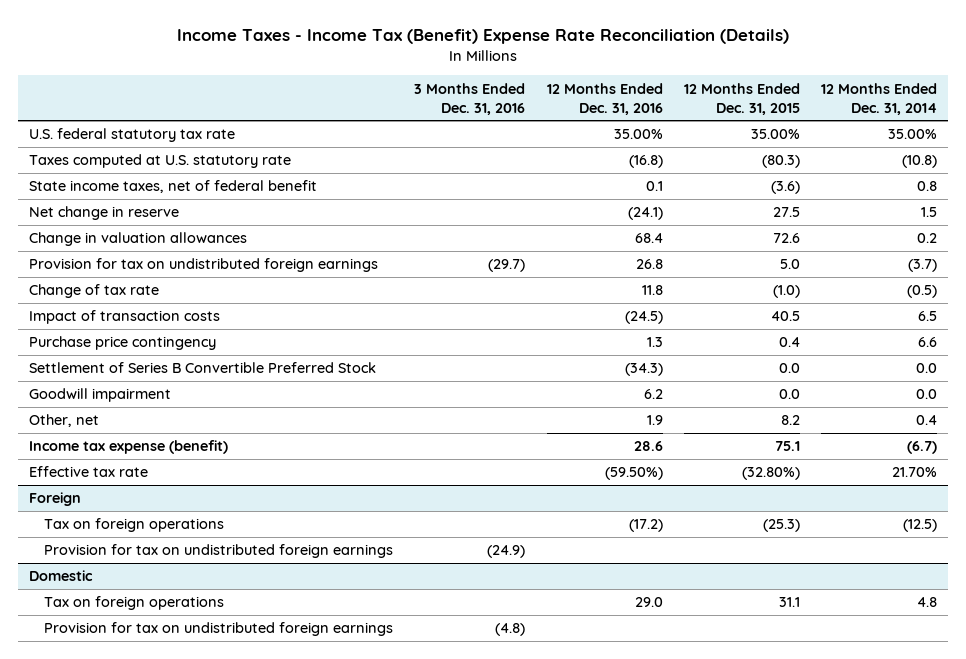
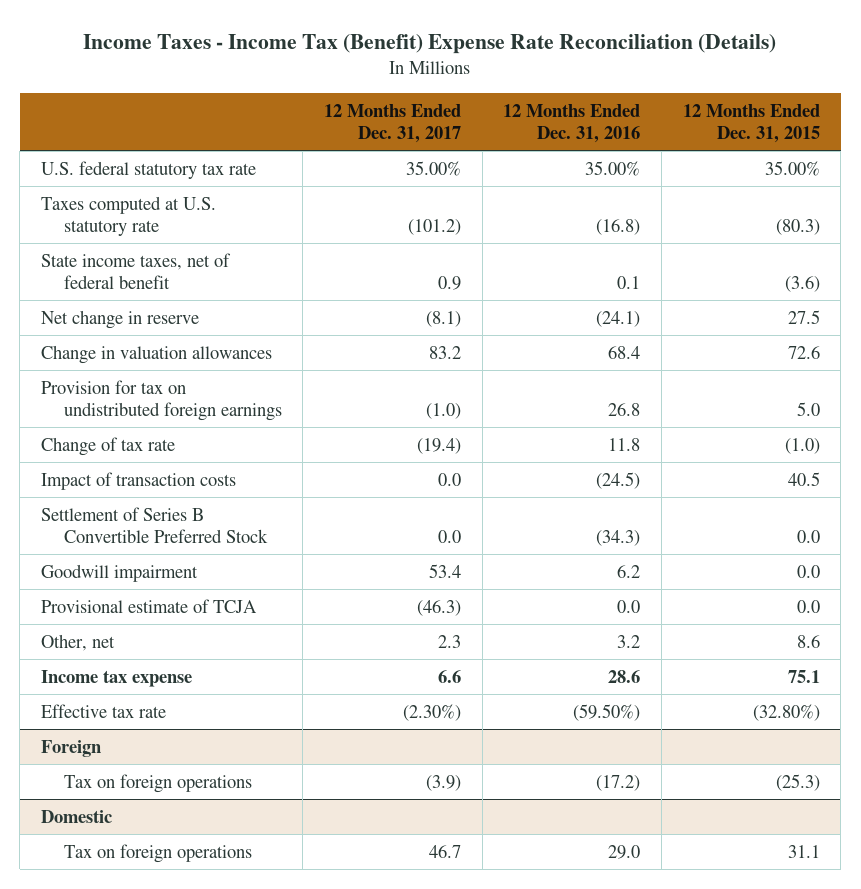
[414,82,526,115] 3 Months Ended Dec. 31, 2016 -> none
[821,82,938,115] 12 Months Ended Dec. 31, 2014 -> none
none -> [323,104,461,143] 12 Months Ended Dec. 31, 2017
[28,336,216,351] Purchase price contingency -> none
none -> [41,598,258,613] Provisional estimate of TCJA
[646,415,663,426] 1.9 -> [617,634,641,648] 3.2
[781,415,801,426] 8.2 -> [796,634,820,648] 8.6
[28,440,228,455] Income tax expense (benefit) -> [41,669,193,687] Income tax expense
[44,544,394,559] Provision for tax on undistributed foreign earnings -> none
[44,622,394,637] Provision for tax on undistributed foreign earnings -> none

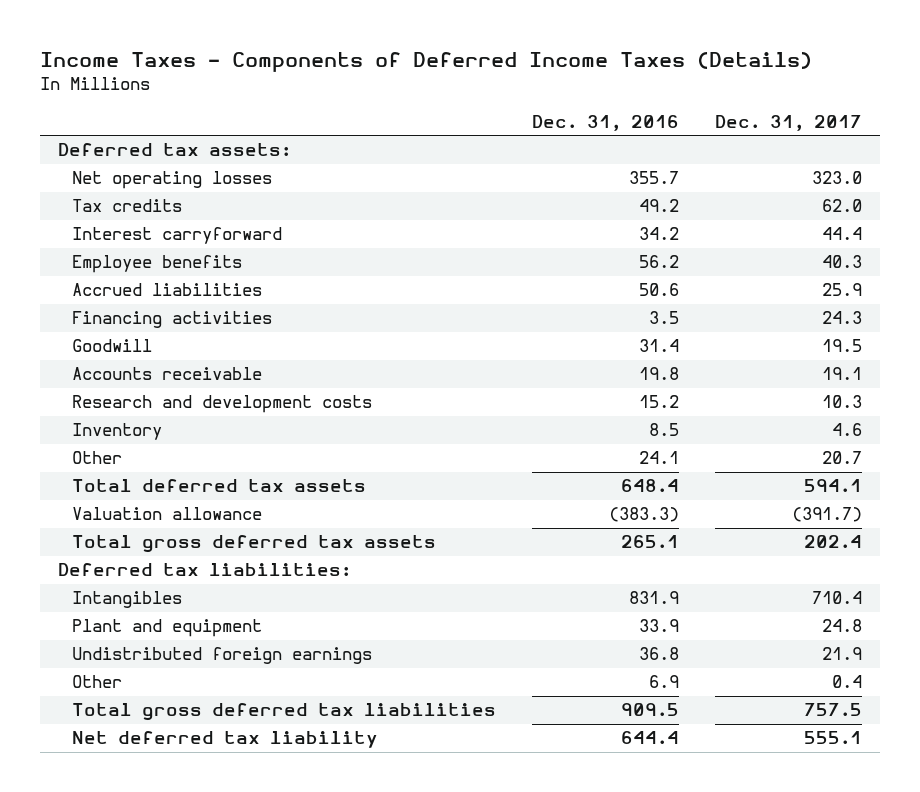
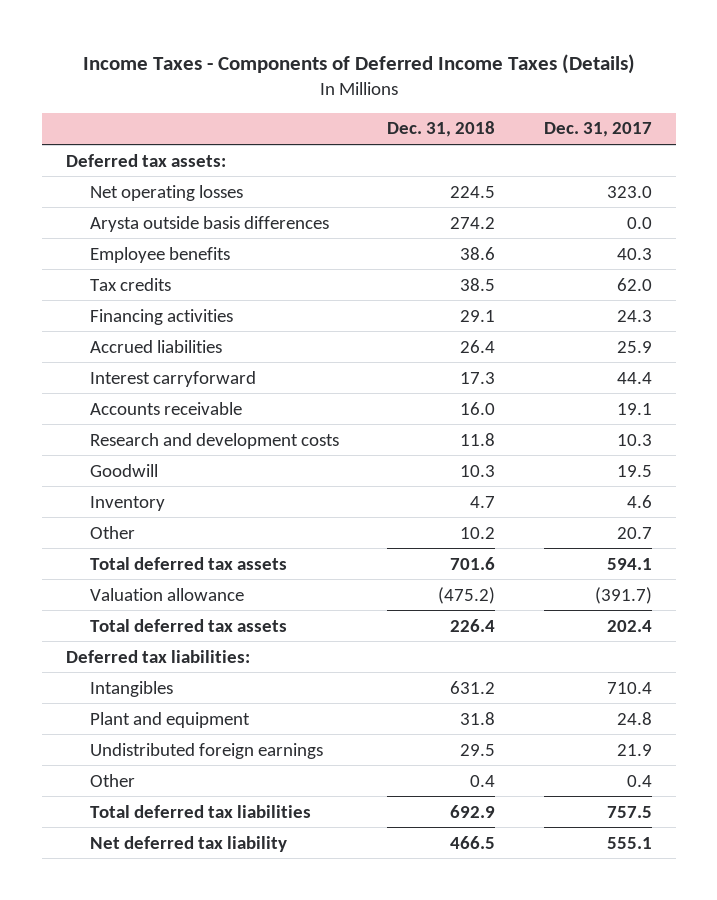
[531,114,679,131] Dec. 31, 2016 -> none
none -> [387,121,496,138] Dec. 31, 2018
none -> [89,215,329,232] Arysta outside basis differences
[71,199,182,213] Tax credits -> [89,277,171,291] Tax credits
[71,283,262,297] Accrued liabilities -> [89,339,222,353] Accrued liabilities
[71,227,282,245] Interest carryforward -> [89,370,256,387] Interest carryforward
[71,339,152,353] Goodwill -> [89,463,158,477] Goodwill
[71,535,436,554] Total gross deferred tax assets -> [89,618,287,632] Total deferred tax assets
[71,703,496,722] Total gross deferred tax liabilities -> [89,804,311,818] Total deferred tax liabilities

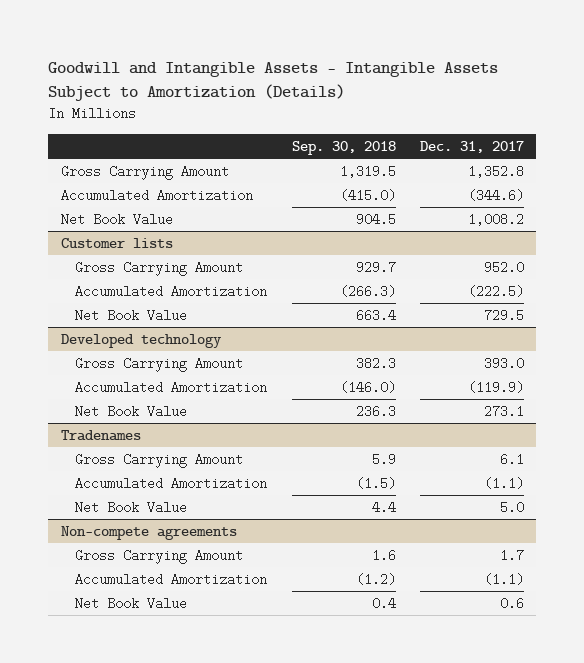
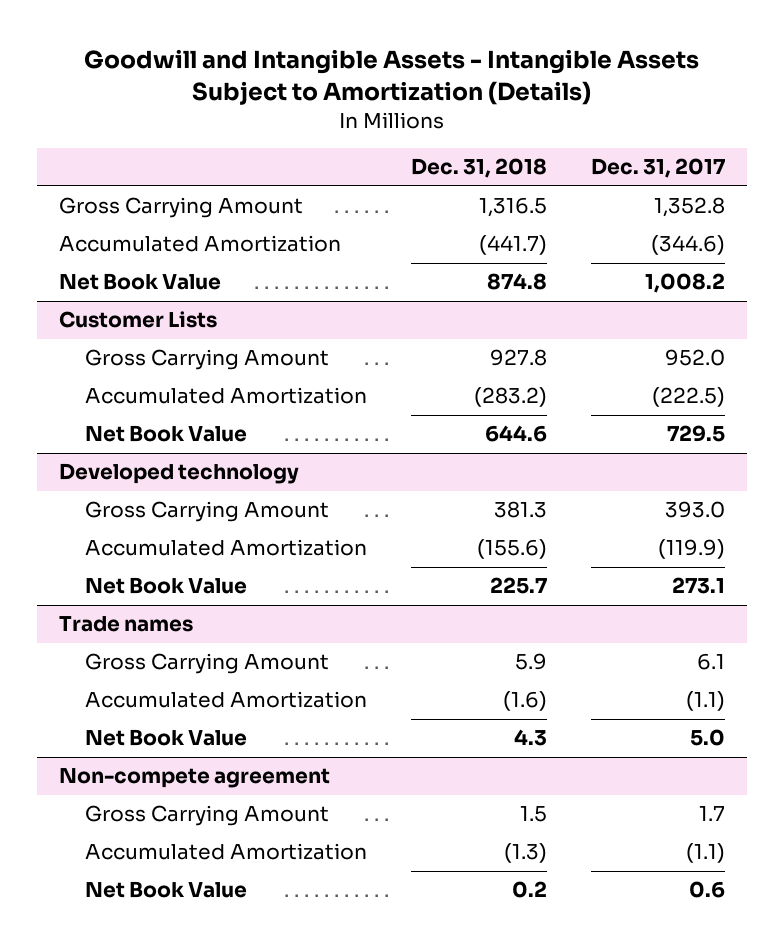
[291,141,396,156] Sep. 30, 2018 -> none
none -> [410,158,547,179] Dec. 31, 2018
[60,237,173,248] Customer lists -> [58,311,217,329] Customer Lists
[60,429,141,441] Tradenames -> none
none -> [58,616,193,633] Trade names
[60,525,237,540] Non-compete agreements -> [58,768,330,789] Non-compete agreement

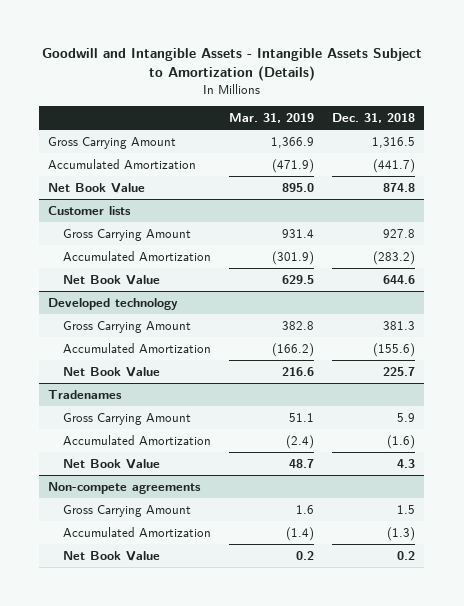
[590,158,725,179] Dec. 31, 2017 -> none
none -> [229,113,315,124] Mar. 31, 2019
[58,311,217,329] Customer Lists -> [48,205,132,215] Customer lists
[58,616,193,633] Trade names -> none
none -> [48,389,123,399] Tradenames
[58,768,330,789] Non-compete agreement -> [48,481,202,494] Non-compete agreements

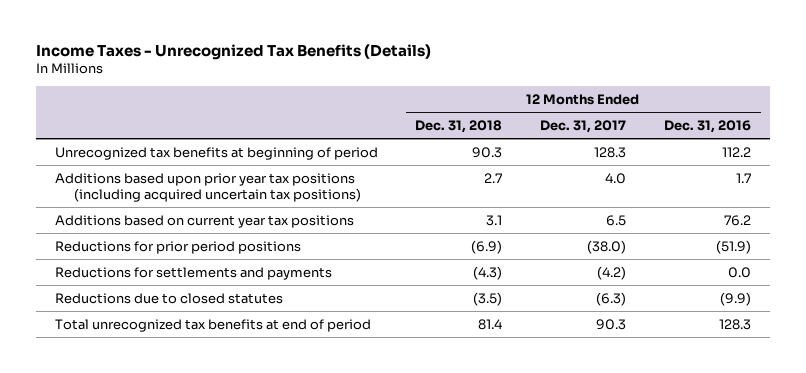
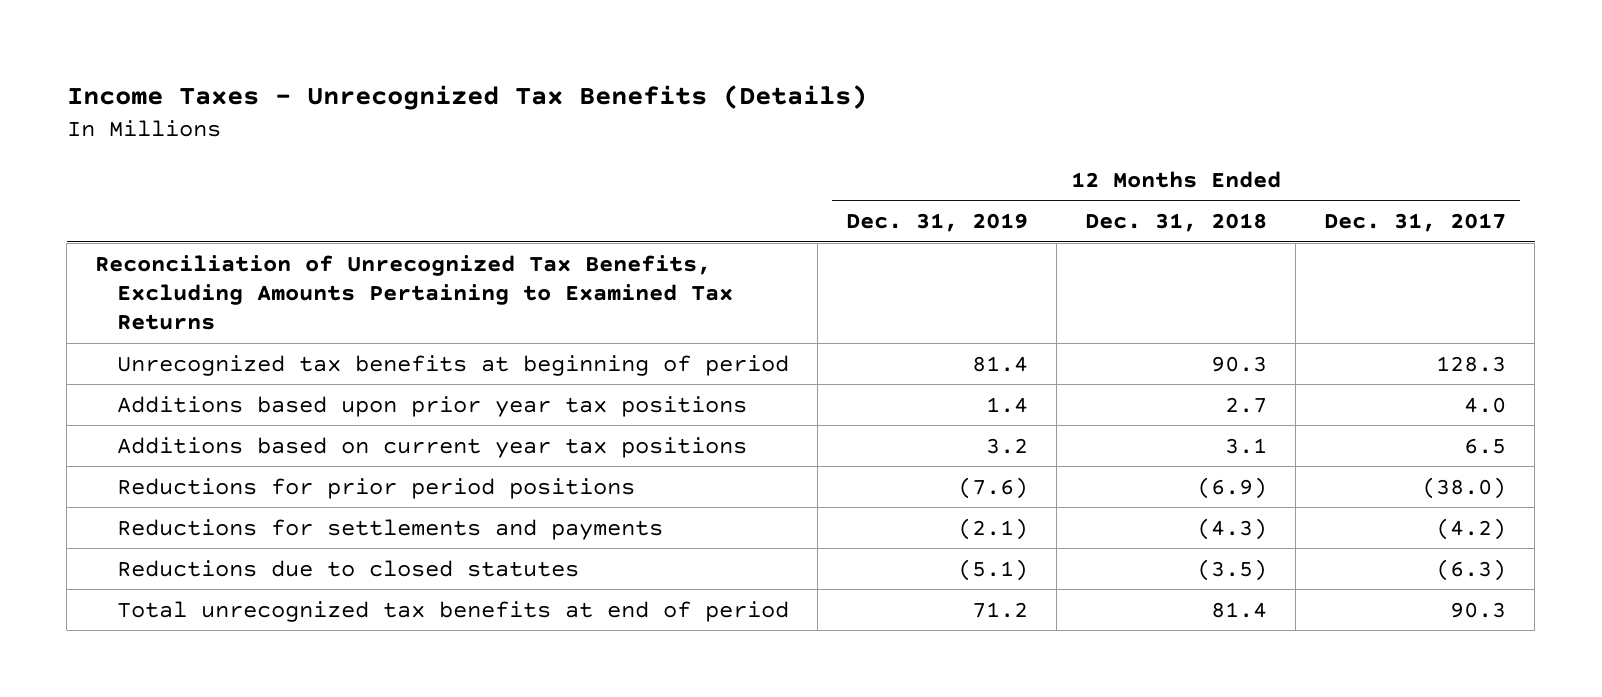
[664,120,752,134] Dec. 31, 2016 -> none
none -> [845,213,1028,233] Dec. 31, 2019
none -> [95,254,733,331] Reconciliation of Unrecognized Tax Benefits, Excluding Amounts Pertaining to Examined Tax Returns
[54,172,362,203] Additions based upon prior year tax positions (including acquired uncertain tax positions) -> [116,395,747,417] Additions based upon prior year tax positions

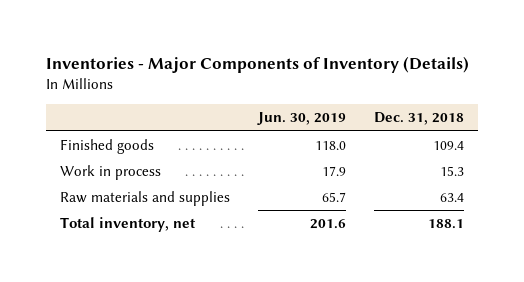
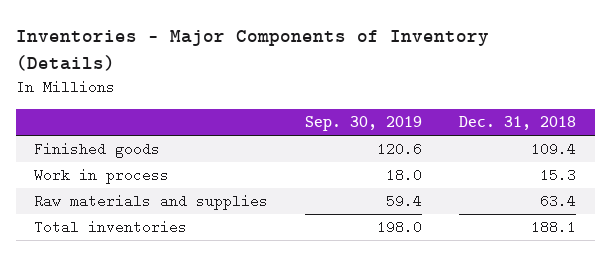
[257,112,347,126] Jun. 30, 2019 -> none
none -> [305,116,423,132] Sep. 30, 2019
[59,217,196,233] Total inventory, net -> [34,220,188,235] Total inventories

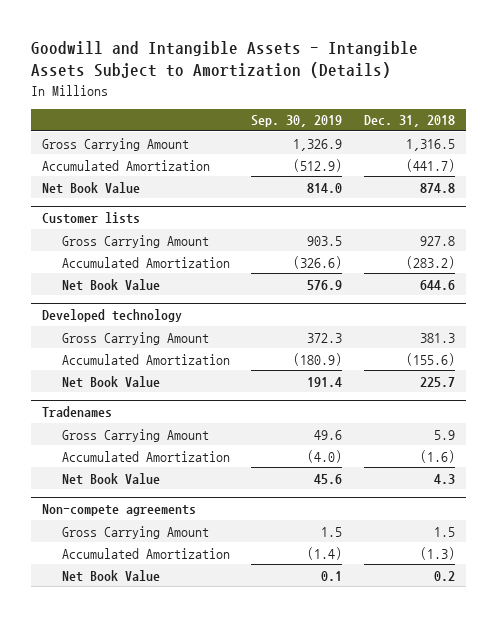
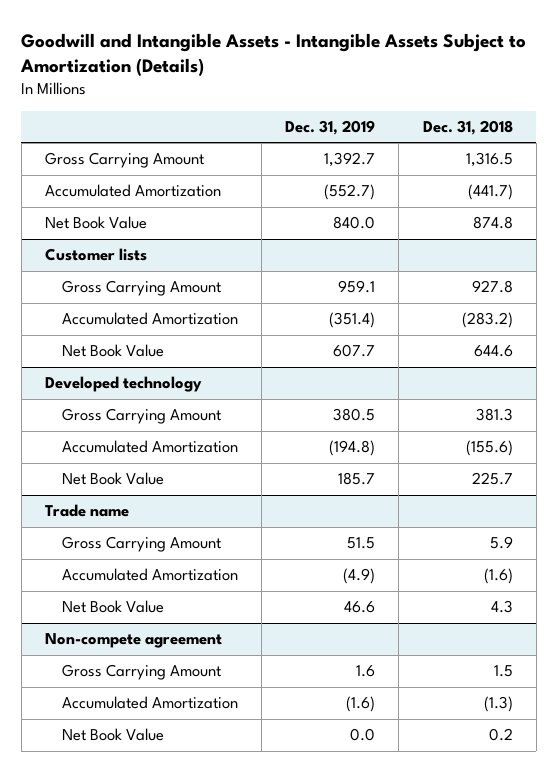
[251,115,343,128] Sep. 30, 2019 -> none
none -> [285,119,376,135] Dec. 31, 2019
[42,406,113,418] Tradenames -> [45,504,130,518] Trade name
[42,504,197,517] Non-compete agreements -> [45,633,223,649] Non-compete agreement

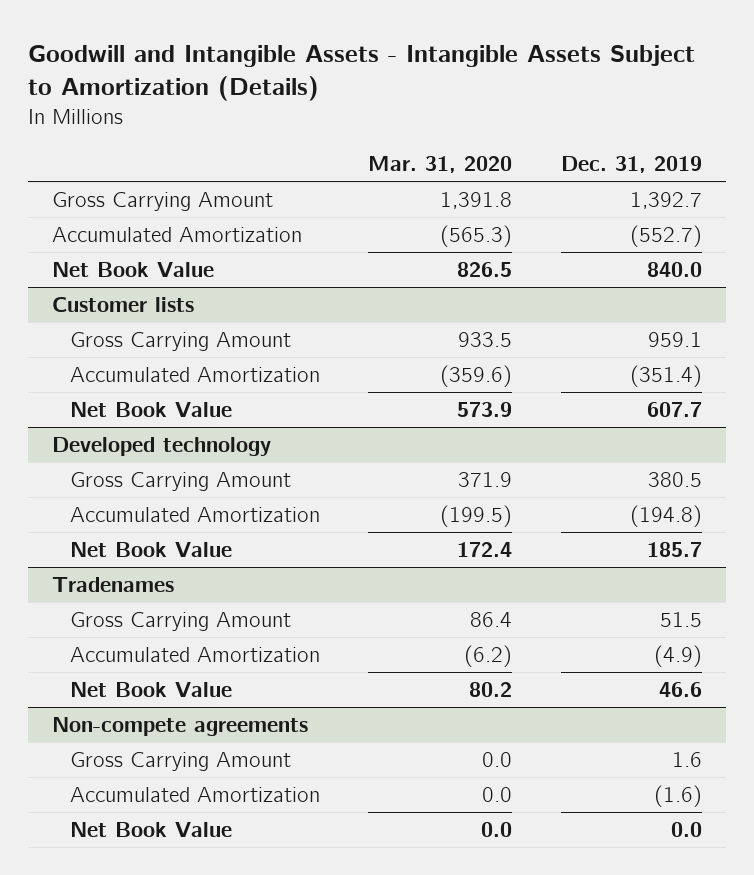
[422,119,513,135] Dec. 31, 2018 -> none
none -> [368,156,513,174] Mar. 31, 2020
[45,504,130,518] Trade name -> [52,577,175,593] Tradenames
[45,633,223,649] Non-compete agreement -> [52,717,309,737] Non-compete agreements

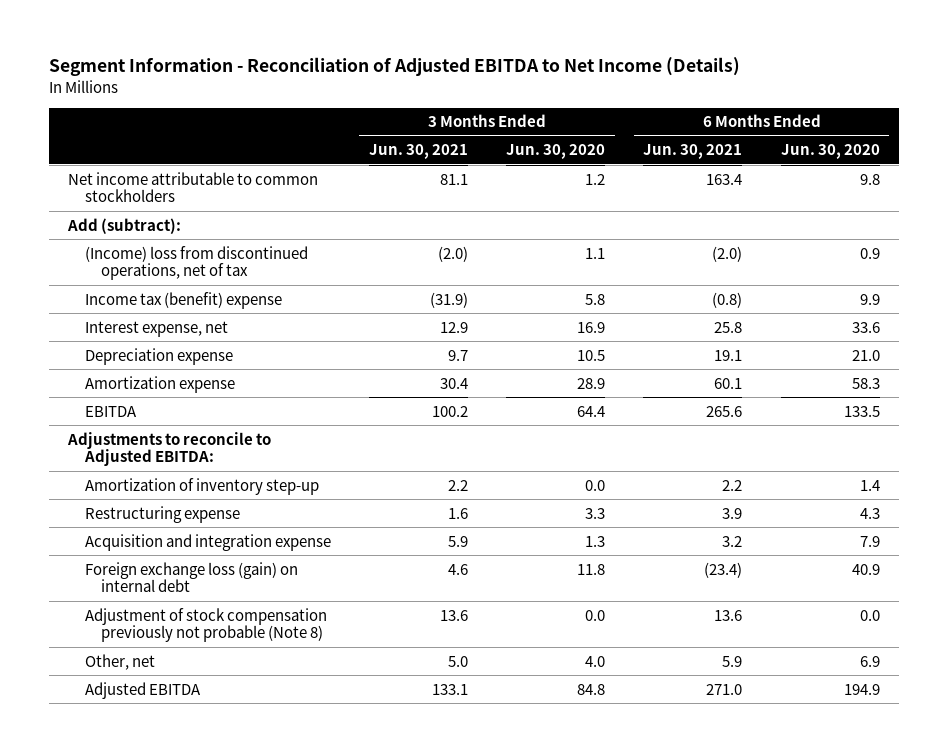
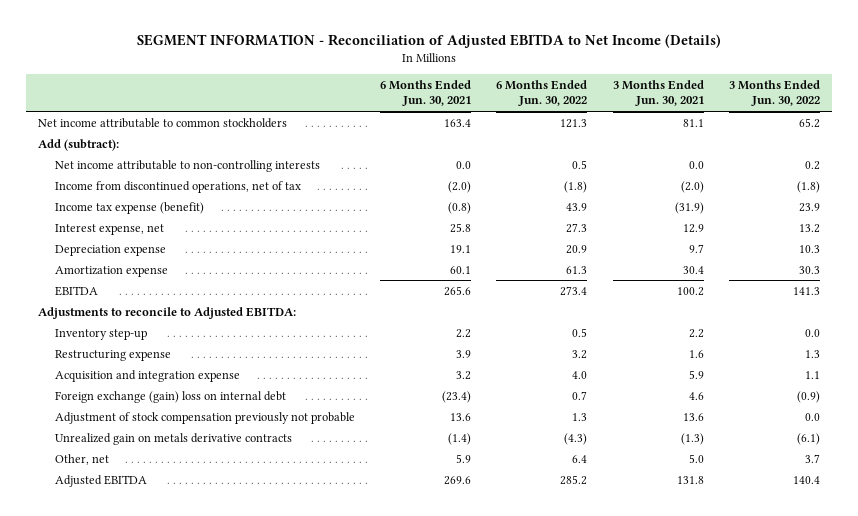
[49,57,741,77] Segment Information - Reconciliation of Adjusted EBITDA to Net Income (Details) -> [137,34,722,49] SEGMENT INFORMATION - Reconciliation of Adjusted EBITDA to Net Income (Details)
[506,144,606,160] Jun. 30, 2020 -> none
[780,144,880,160] Jun. 30, 2020 -> none
none -> [496,80,588,107] 6 Months Ended Jun. 30, 2022
none -> [728,80,820,107] 3 Months Ended Jun. 30, 2022
none -> [55,159,321,172] Net income attributable to non-controlling interests
[84,245,308,281] (Income) loss from discontinued operations, net of tax -> [55,180,302,193] Income from discontinued operations, net of tax
[84,291,282,309] Income tax (benefit) expense -> [55,201,205,214] Income tax expense (benefit)
[84,477,319,495] Amortization of inventory step-up -> [55,328,148,340] Inventory step-up
[84,561,298,593] Foreign exchange loss (gain) on internal debt -> [55,390,287,403] Foreign exchange (gain) loss on internal debt
[84,607,327,643] Adjustment of stock compensation previously not probable (Note 8) -> [55,411,356,424] Adjustment of stock compensation previously not probable
none -> [55,432,293,445] Unrealized gain on metals derivative contracts
[431,683,468,695] 133.1 -> [676,475,704,484] 131.8
[706,683,743,695] 271.0 -> [444,475,472,485] 269.6

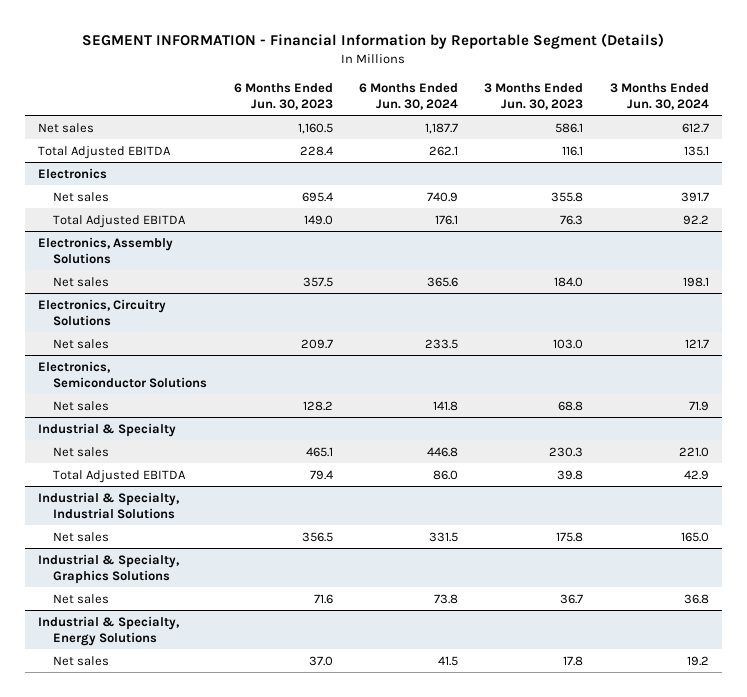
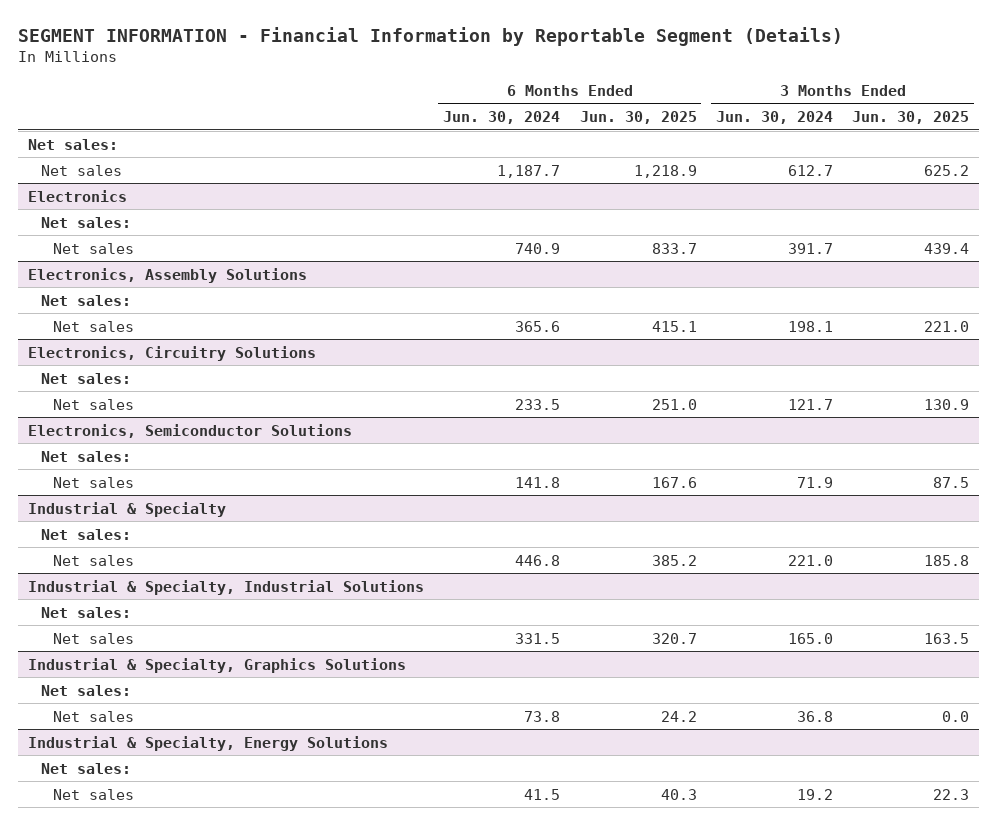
[233,82,333,111] 6 Months Ended Jun. 30, 2023 -> none
[484,82,584,111] 3 Months Ended Jun. 30, 2023 -> none
none -> [579,111,697,125] Jun. 30, 2025
none -> [852,111,970,125] Jun. 30, 2025
none -> [27,138,118,150] Net sales:
[38,145,172,159] Total Adjusted EBITDA -> none
none -> [40,216,131,228] Net sales:
[53,214,187,228] Total Adjusted EBITDA -> none
none -> [40,294,131,306] Net sales:
none -> [40,372,131,384] Net sales:
none -> [40,450,131,462] Net sales:
none -> [40,528,131,540] Net sales:
[53,469,187,483] Total Adjusted EBITDA -> none
none -> [40,606,131,618] Net sales:
none -> [40,684,131,696] Net sales:
none -> [40,762,131,774] Net sales:

